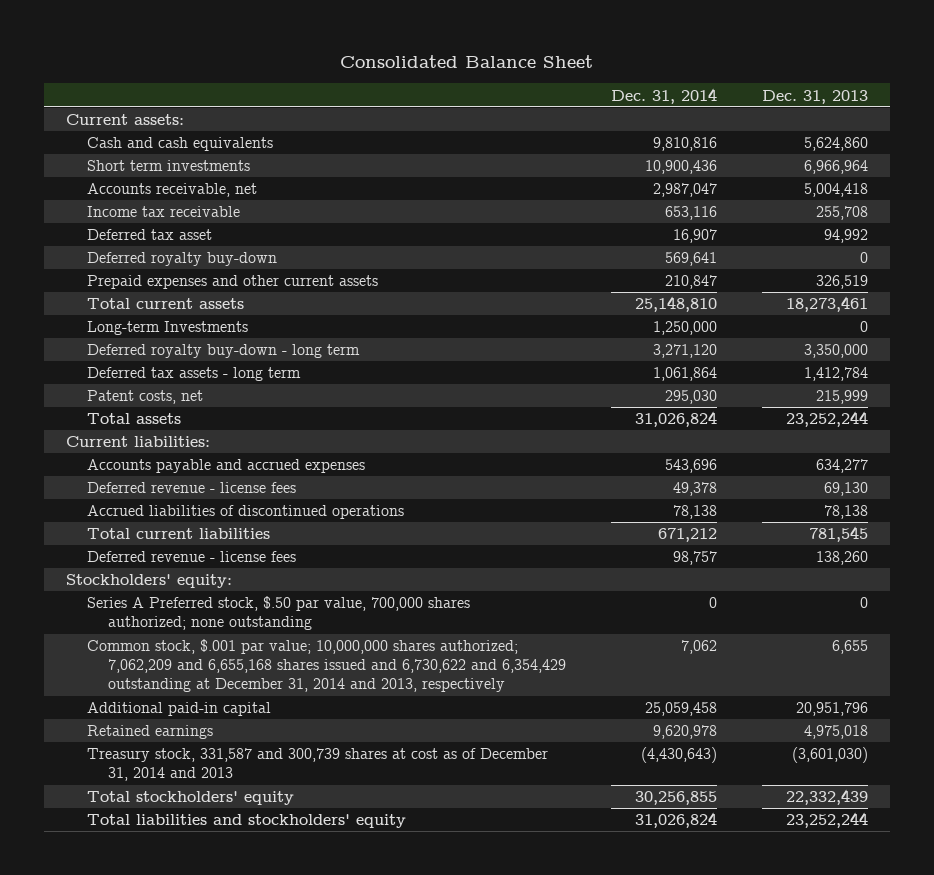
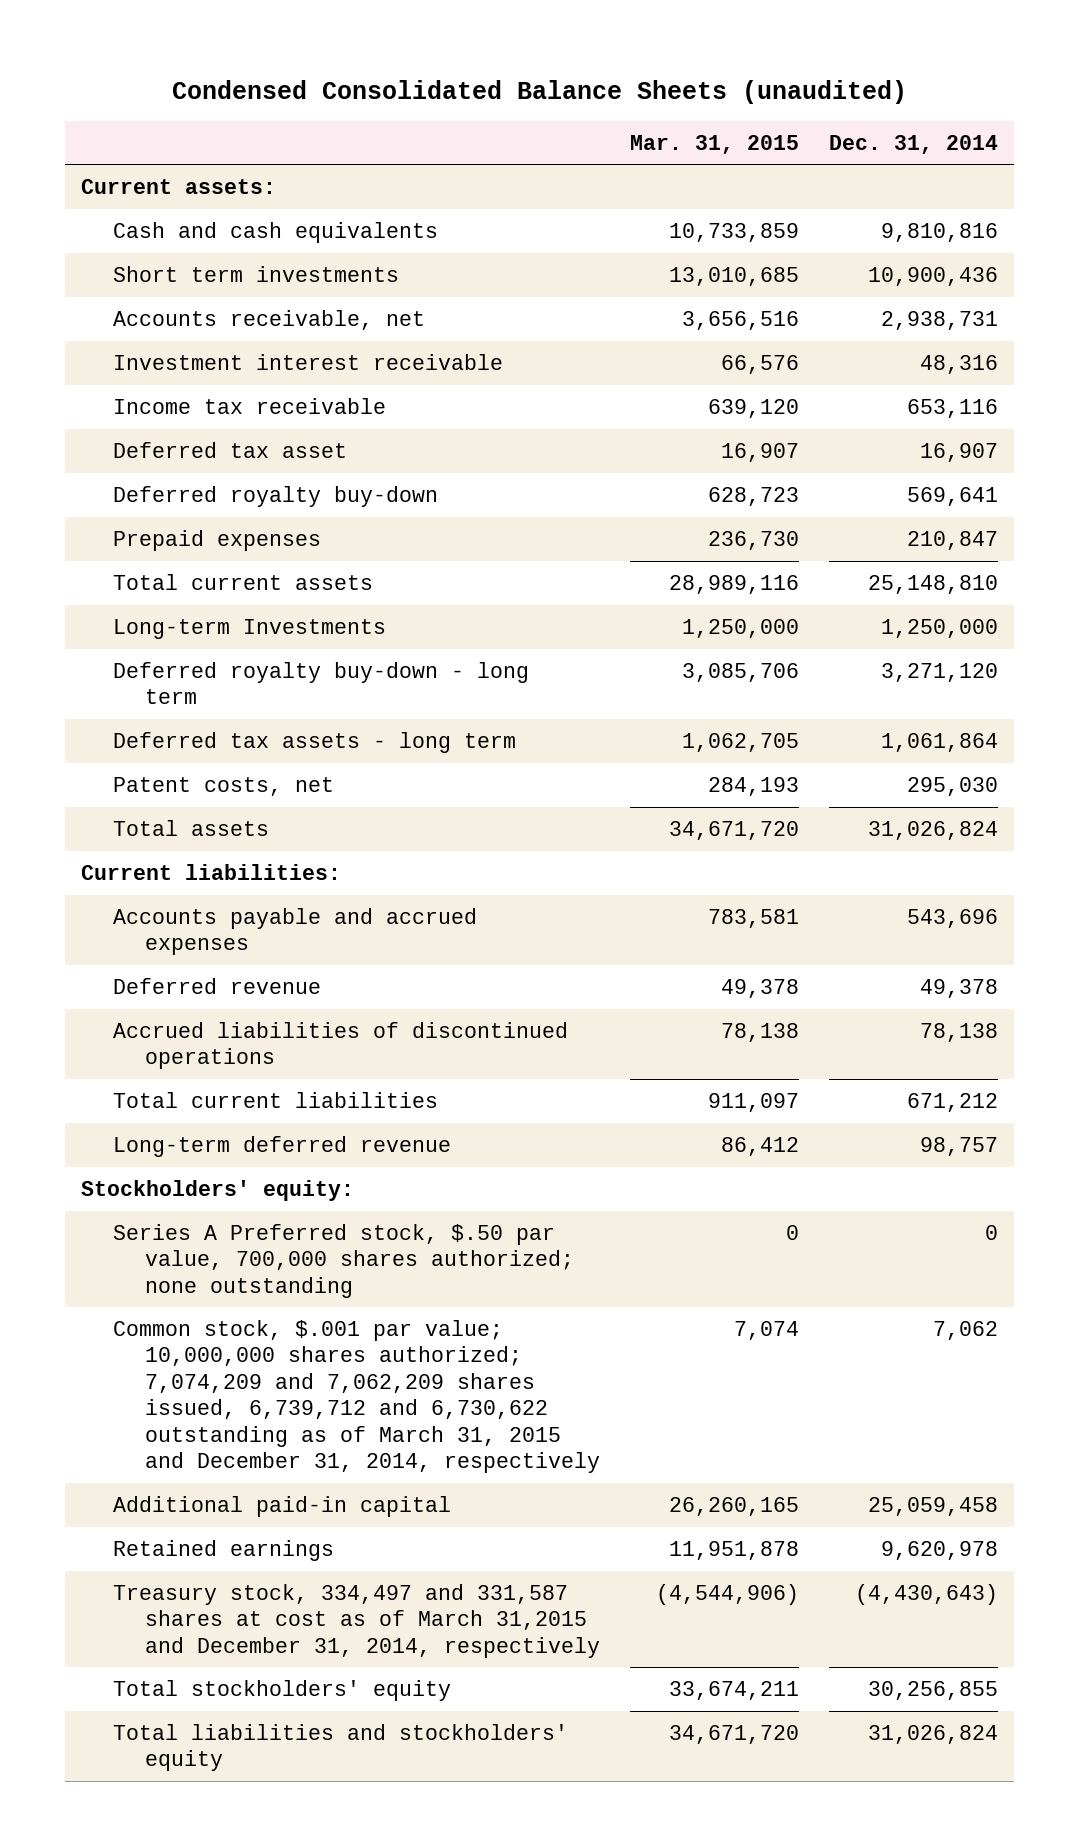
[340,54,594,68] Consolidated Balance Sheet -> [171,80,907,105] Condensed Consolidated Balance Sheets (unaudited)
[761,89,868,104] Dec. 31, 2013 -> none
none -> [630,134,800,154] Mar. 31, 2015
[653,183,718,198] 2,987,047 -> [881,310,999,330] 2,938,731
none -> [112,353,503,370] Investment interest receivable
[87,275,379,290] Prepaid expenses and other current assets -> [112,529,321,551] Prepaid expenses
[87,482,297,494] Deferred revenue - license fees -> [112,977,321,994] Deferred revenue
[87,551,297,563] Deferred revenue - license fees -> [112,1135,451,1157] Long-term deferred revenue
[87,639,567,693] Common stock, $.001 par value; 10,000,000 shares authorized; 7,062,209 and 6,655,168 shares issued and 6,730,622 and 6,354,429 outstanding at December 31, 2014 and 2013, respectively -> [112,1319,601,1473] Common stock, $.001 par value; 10,000,000 shares authorized; 7,074,209 and 7,062,209 shares issued, 6,739,712 and 6,730,622 outstanding as of March 31, 2015 and December 31, 2014, respectively
[87,748,549,782] Treasury stock, 331,587 and 300,739 shares at cost as of December 31, 2014 and 2013 -> [112,1583,601,1658] Treasury stock, 334,497 and 331,587 shares at cost as of March 31,2015 and December 31, 2014, respectively

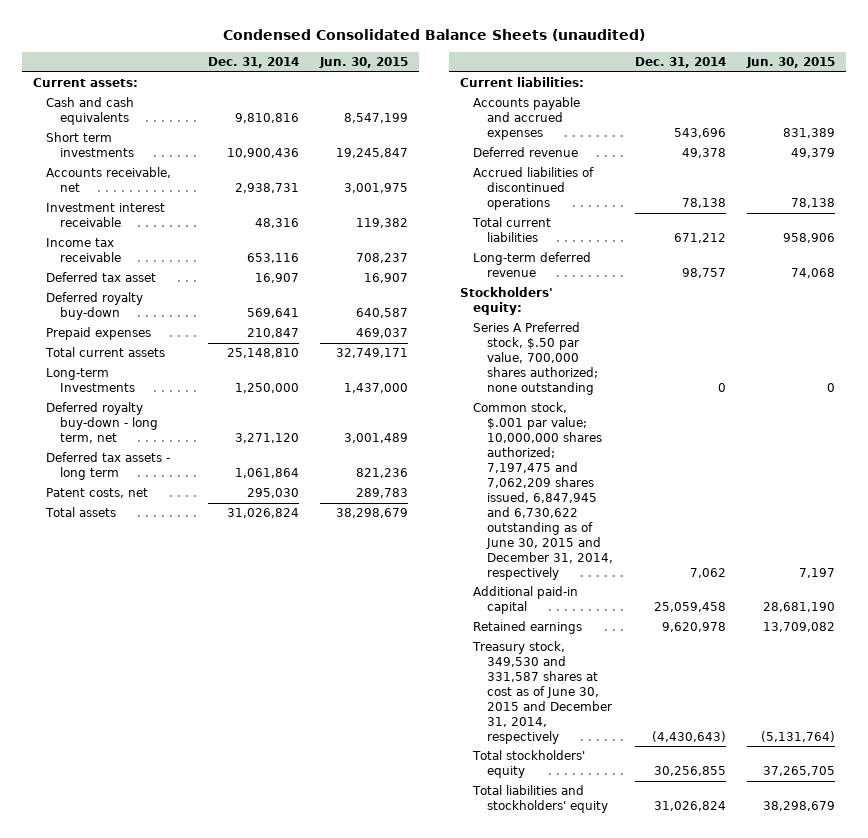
[630,134,800,154] Mar. 31, 2015 -> none
none -> [319,57,409,69] Jun. 30, 2015
[112,661,529,705] Deferred royalty buy-down - long term -> [46,402,159,444] Deferred royalty buy-down - long term, net
[112,1319,601,1473] Common stock, $.001 par value; 10,000,000 shares authorized; 7,074,209 and 7,062,209 shares issued, 6,739,712 and 6,730,622 outstanding as of March 31, 2015 and December 31, 2014, respectively -> [473,402,614,580] Common stock, $.001 par value; 10,000,000 shares authorized; 7,197,475 and 7,062,209 shares issued, 6,847,945 and 6,730,622 outstanding as of June 30, 2015 and December 31, 2014, respectively
[112,1583,601,1658] Treasury stock, 334,497 and 331,587 shares at cost as of March 31,2015 and December 31, 2014, respectively -> [472,641,613,744] Treasury stock, 349,530 and 331,587 shares at cost as of June 30, 2015 and December 31, 2014, respectively

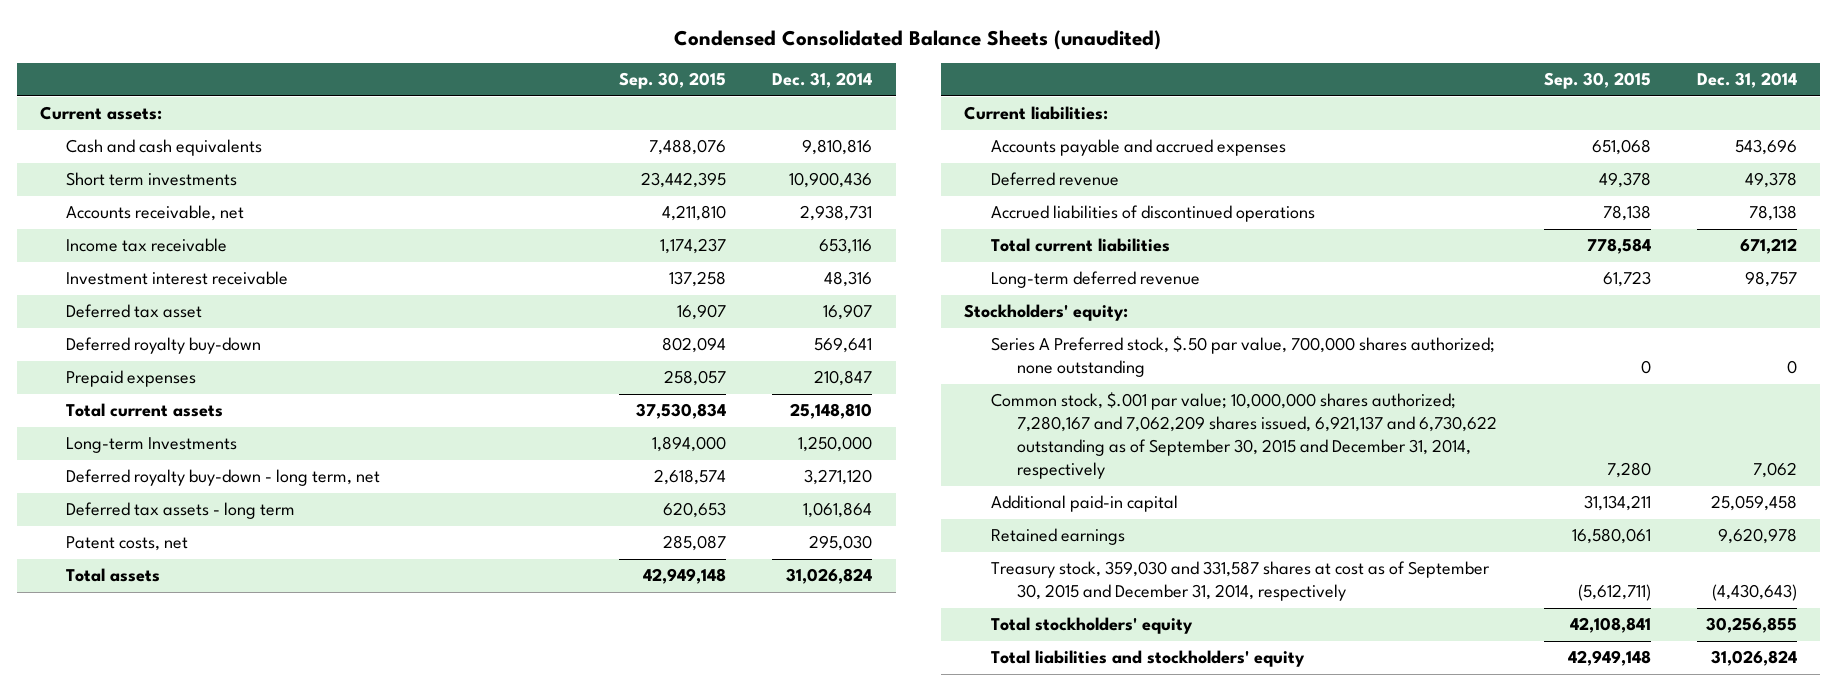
[319,57,409,69] Jun. 30, 2015 -> none
none -> [619,72,727,90] Sep. 30, 2015
[46,203,166,228] Investment interest receivable -> [66,271,289,286] Investment interest receivable
[473,402,614,580] Common stock, $.001 par value; 10,000,000 shares authorized; 7,197,475 and 7,062,209 shares issued, 6,847,945 and 6,730,622 outstanding as of June 30, 2015 and December 31, 2014, respectively -> [990,392,1498,480] Common stock, $.001 par value; 10,000,000 shares authorized; 7,280,167 and 7,062,209 shares issued, 6,921,137 and 6,730,622 outstanding as of September 30, 2015 and December 31, 2014, respectively
[472,641,613,744] Treasury stock, 349,530 and 331,587 shares at cost as of June 30, 2015 and December 31, 2014, respectively -> [990,561,1490,602] Treasury stock, 359,030 and 331,587 shares at cost as of September 30, 2015 and December 31, 2014, respectively

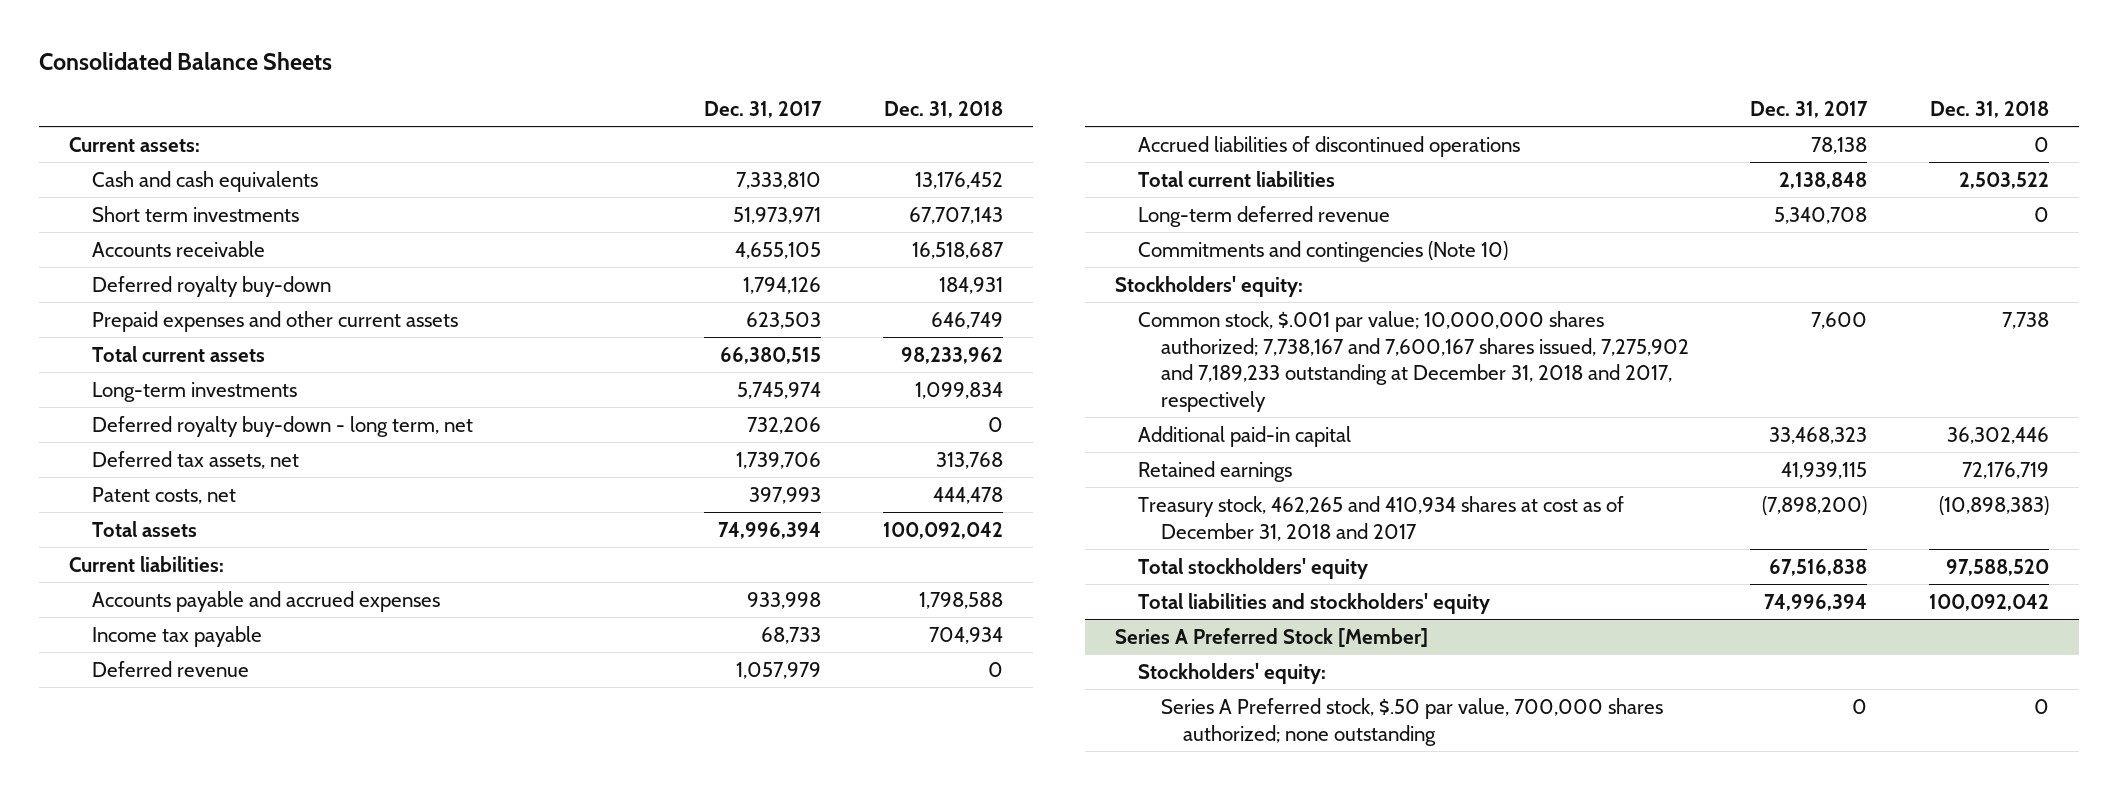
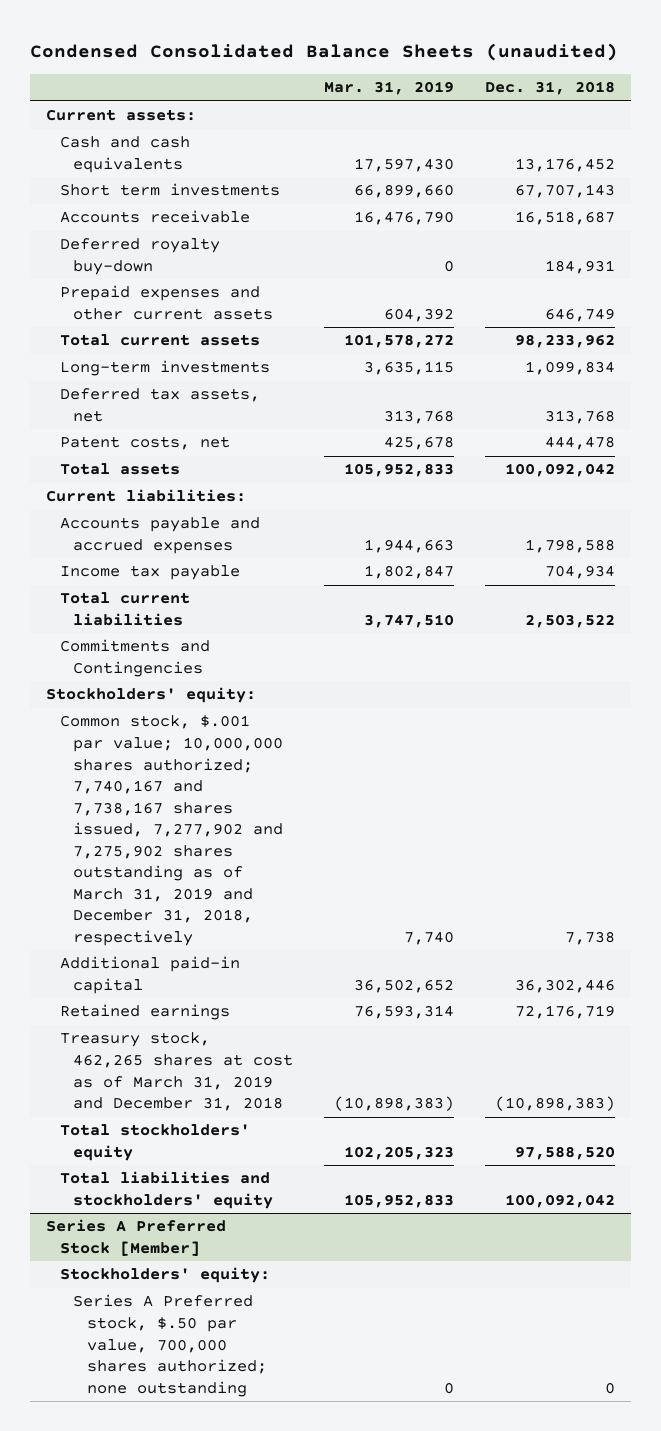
[38,52,332,71] Consolidated Balance Sheets -> [30,42,619,61] Condensed Consolidated Balance Sheets (unaudited)
[704,100,823,118] Dec. 31, 2017 -> none
none -> [324,81,455,96] Mar. 31, 2019
[91,415,473,437] Deferred royalty buy-down - long term, net -> none
[91,660,249,677] Deferred revenue -> none
[1138,135,1521,157] Accrued liabilities of discontinued operations -> none
[1138,205,1391,227] Long-term deferred revenue -> none
[1138,240,1509,262] Commitments and contingencies (Note 10) -> [59,639,210,678] Commitments and Contingencies
[1138,310,1689,412] Common stock, $.001 par value; 10,000,000 shares authorized; 7,738,167 and 7,600,167 shares issued, 7,275,902 and 7,189,233 outstanding at December 31, 2018 and 2017, respectively -> [59,715,284,946] Common stock, $.001 par value; 10,000,000 shares authorized; 7,740,167 and 7,738,167 shares issued, 7,277,902 and 7,275,902 shares outstanding as of March 31, 2019 and December 31, 2018, respectively
[1138,495,1625,541] Treasury stock, 462,265 and 410,934 shares at cost as of December 31, 2018 and 2017 -> [59,1032,294,1112] Treasury stock, 462,265 shares at cost as of March 31, 2019 and December 31, 2018

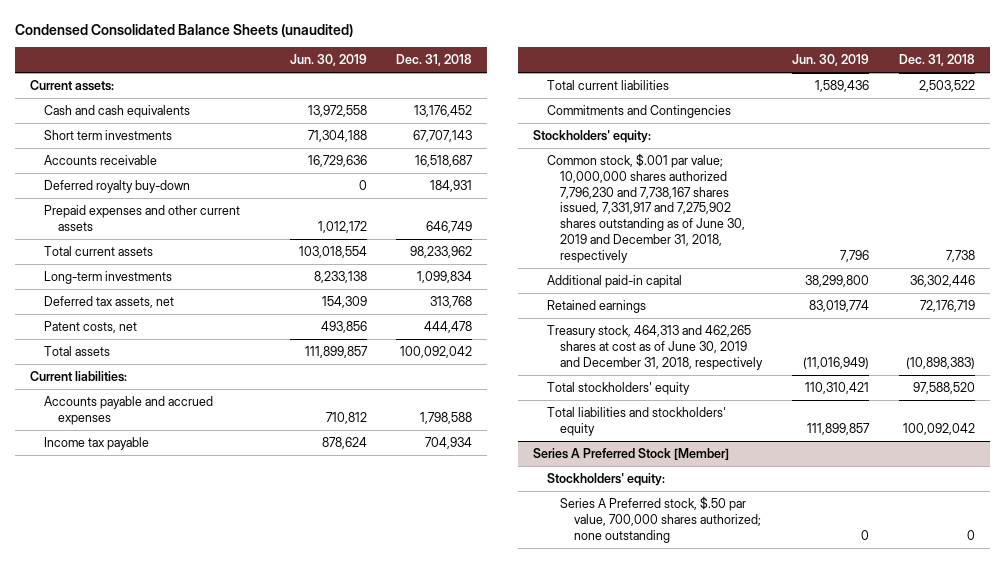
[324,81,455,96] Mar. 31, 2019 -> none
none -> [289,54,367,67] Jun. 30, 2019
[59,715,284,946] Common stock, $.001 par value; 10,000,000 shares authorized; 7,740,167 and 7,738,167 shares issued, 7,277,902 and 7,275,902 shares outstanding as of March 31, 2019 and December 31, 2018, respectively -> [546,153,746,263] Common stock, $.001 par value; 10,000,000 shares authorized 7,796,230 and 7,738,167 shares issued, 7,331,917 and 7,275,902 shares outstanding as of June 30, 2019 and December 31, 2018, respectively
[59,1032,294,1112] Treasury stock, 462,265 shares at cost as of March 31, 2019 and December 31, 2018 -> [546,325,764,370] Treasury stock, 464,313 and 462,265 shares at cost as of June 30, 2019 and December 31, 2018, respectively

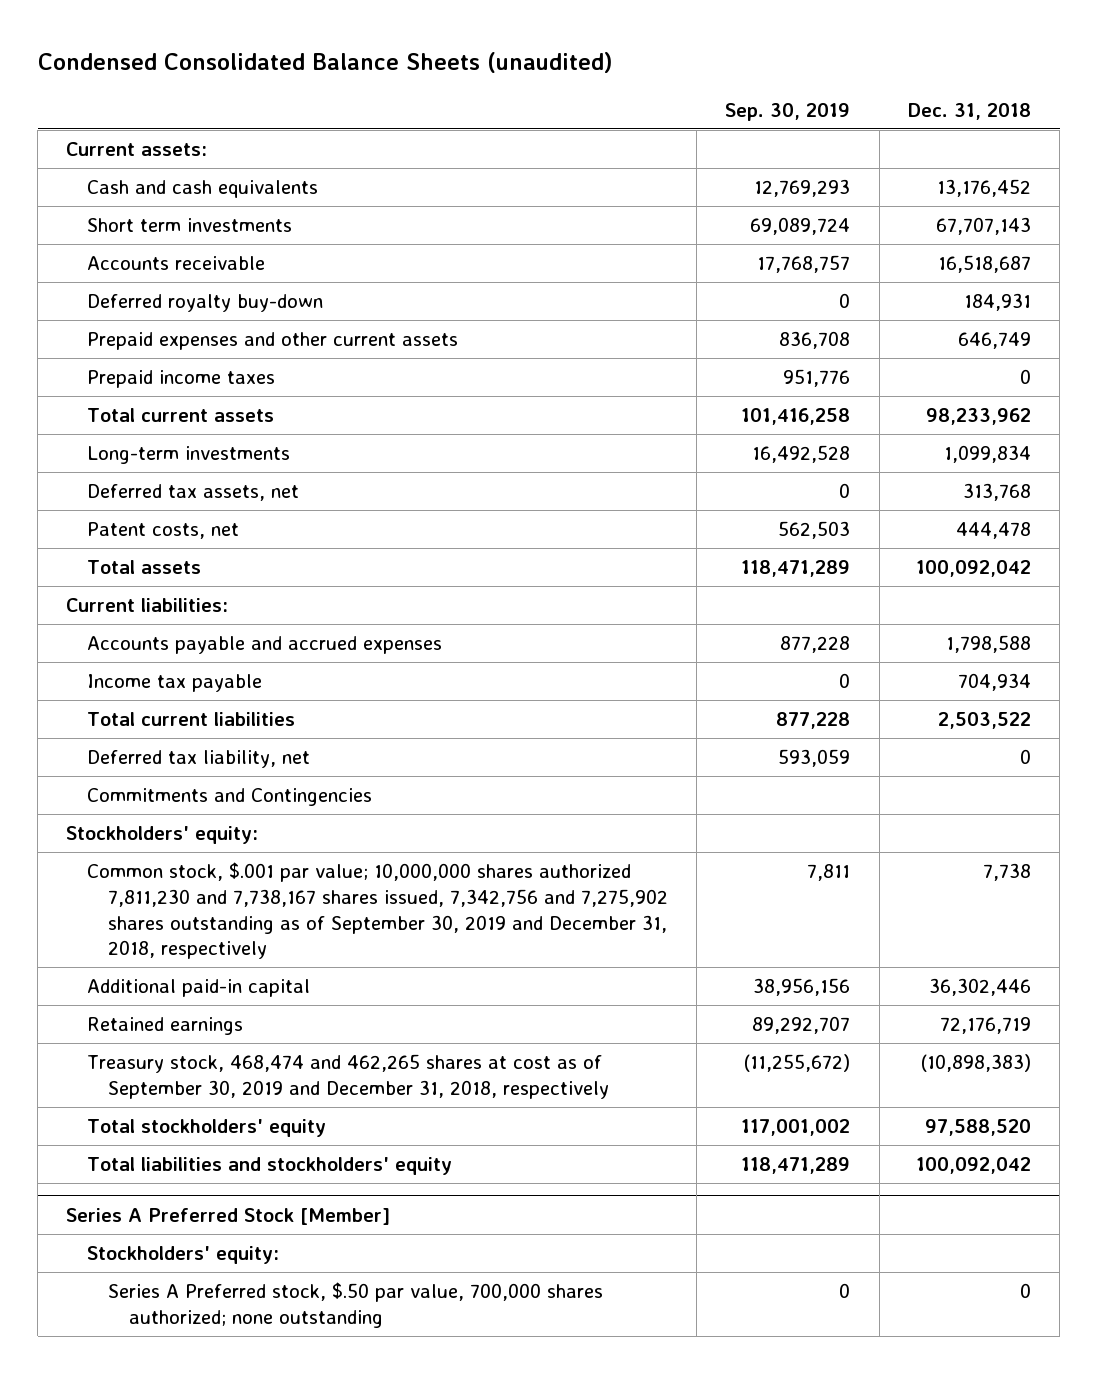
[289,54,367,67] Jun. 30, 2019 -> none
none -> [725,102,851,121] Sep. 30, 2019
none -> [87,370,276,389] Prepaid income taxes
none -> [87,750,311,769] Deferred tax liability, net
[546,153,746,263] Common stock, $.001 par value; 10,000,000 shares authorized 7,796,230 and 7,738,167 shares issued, 7,331,917 and 7,275,902 shares outstanding as of June 30, 2019 and December 31, 2018, respectively -> [87,862,668,960] Common stock, $.001 par value; 10,000,000 shares authorized 7,811,230 and 7,738,167 shares issued, 7,342,756 and 7,275,902 shares outstanding as of September 30, 2019 and December 31, 2018, respectively
[546,325,764,370] Treasury stock, 464,313 and 462,265 shares at cost as of June 30, 2019 and December 31, 2018, respectively -> [87,1054,609,1099] Treasury stock, 468,474 and 462,265 shares at cost as of September 30, 2019 and December 31, 2018, respectively

